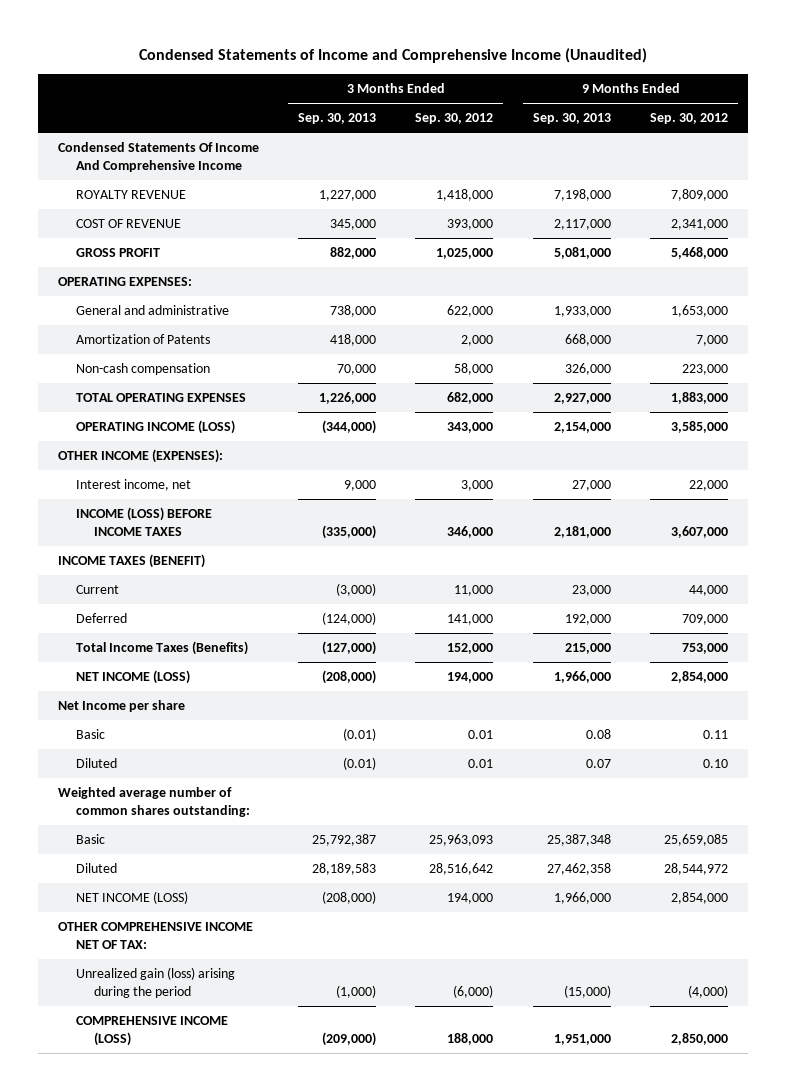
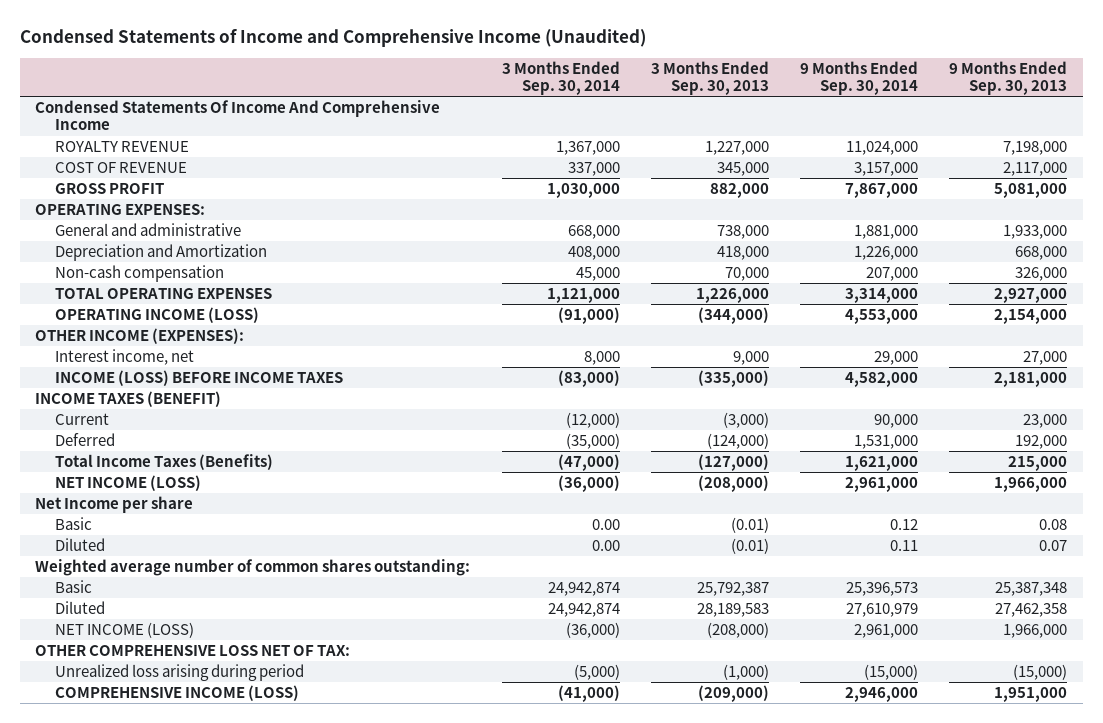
[415,113,494,125] Sep. 30, 2012 -> none
[650,113,729,125] Sep. 30, 2012 -> none
none -> [501,60,620,96] 3 Months Ended Sep. 30, 2014
none -> [800,60,919,96] 9 Months Ended Sep. 30, 2014
[75,334,210,345] Amortization of Patents -> [55,244,268,262] Depreciation and Amortization
[57,922,253,950] OTHER COMPREHENSIVE INCOME NET OF TAX: -> [35,645,351,657] OTHER COMPREHENSIVE LOSS NET OF TAX:
[75,967,235,999] Unrealized gain (loss) arising during the period -> [55,664,305,682] Unrealized loss arising during period

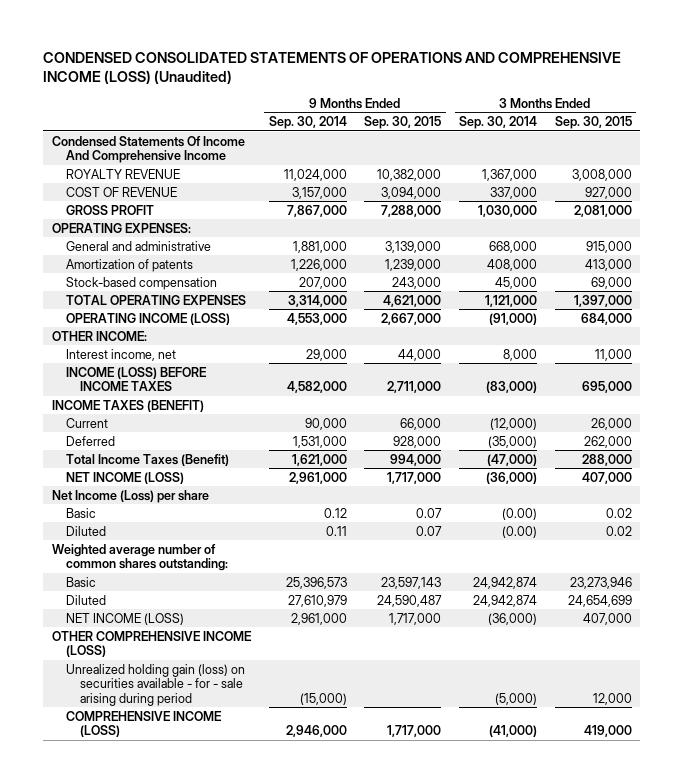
[19,28,646,47] Condensed Statements of Income and Comprehensive Income (Unaudited) -> [43,51,622,85] CONDENSED CONSOLIDATED STATEMENTS OF OPERATIONS AND COMPREHENSIVE INCOME (LOSS) (Unaudited)
[650,60,769,96] 3 Months Ended Sep. 30, 2013 -> none
[949,60,1068,96] 9 Months Ended Sep. 30, 2013 -> none
none -> [364,116,442,130] Sep. 30, 2015
none -> [554,116,632,130] Sep. 30, 2015
[55,244,268,262] Depreciation and Amortization -> [65,258,193,272] Amortization of patents
[55,265,225,283] Non-cash compensation -> [65,276,217,290] Stock-based compensation
[35,328,245,345] OTHER INCOME (EXPENSES): -> [52,330,148,341] OTHER INCOME:
[55,454,274,471] Total Income Taxes (Benefits) -> [65,453,229,466] Total Income Taxes (Benefit)
[35,496,194,514] Net Income per share -> [52,489,210,503] Net Income (Loss) per share
[591,519,620,531] 0.00 -> [501,507,537,520] (0.00)
[591,540,620,552] 0.00 -> [501,525,537,538] (0.00)
[35,645,351,657] OTHER COMPREHENSIVE LOSS NET OF TAX: -> [52,630,253,658] OTHER COMPREHENSIVE INCOME (LOSS)
[55,664,305,682] Unrealized loss arising during period -> [65,663,245,706] Unrealized holding gain (loss) on securities available - for - sale arising during period

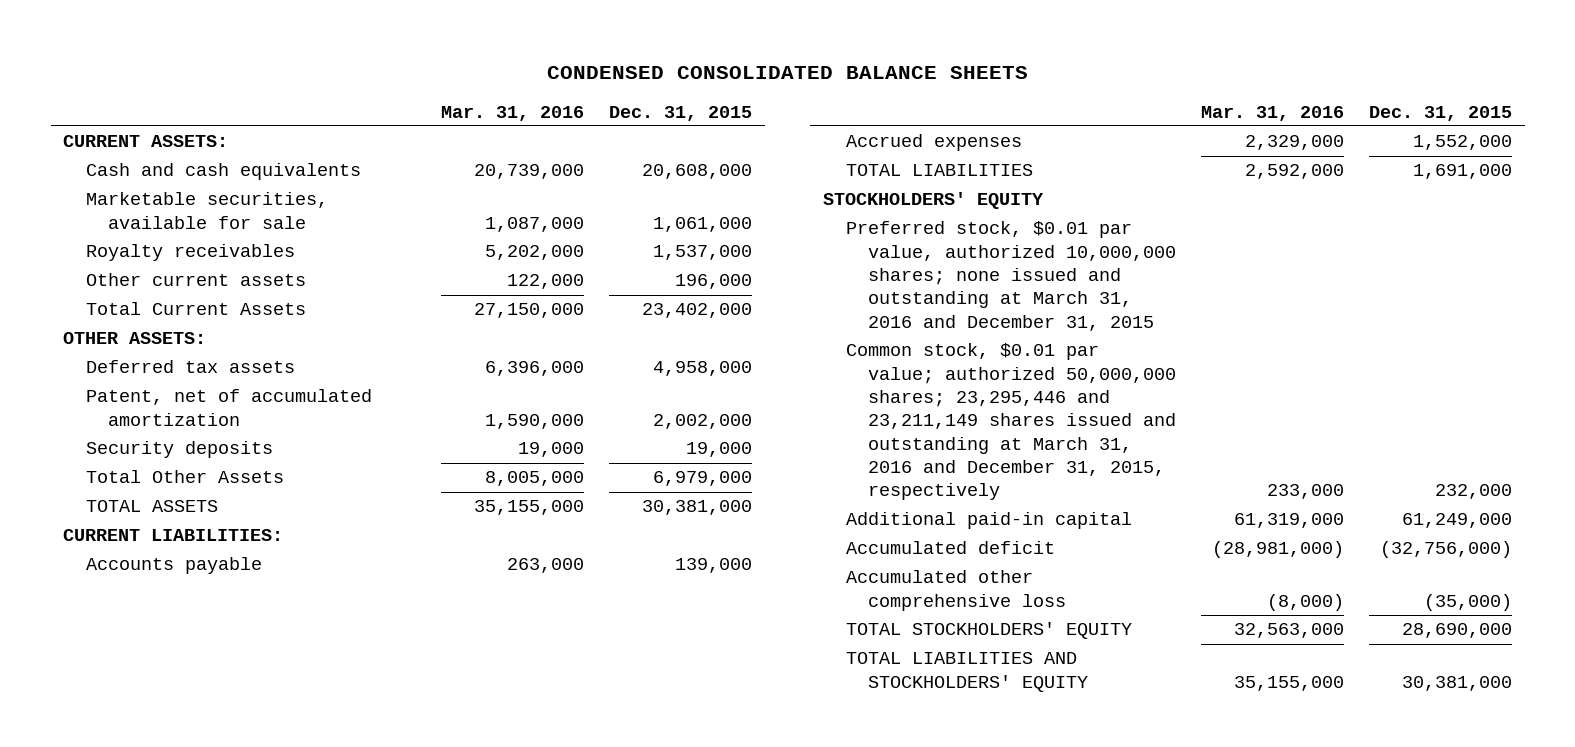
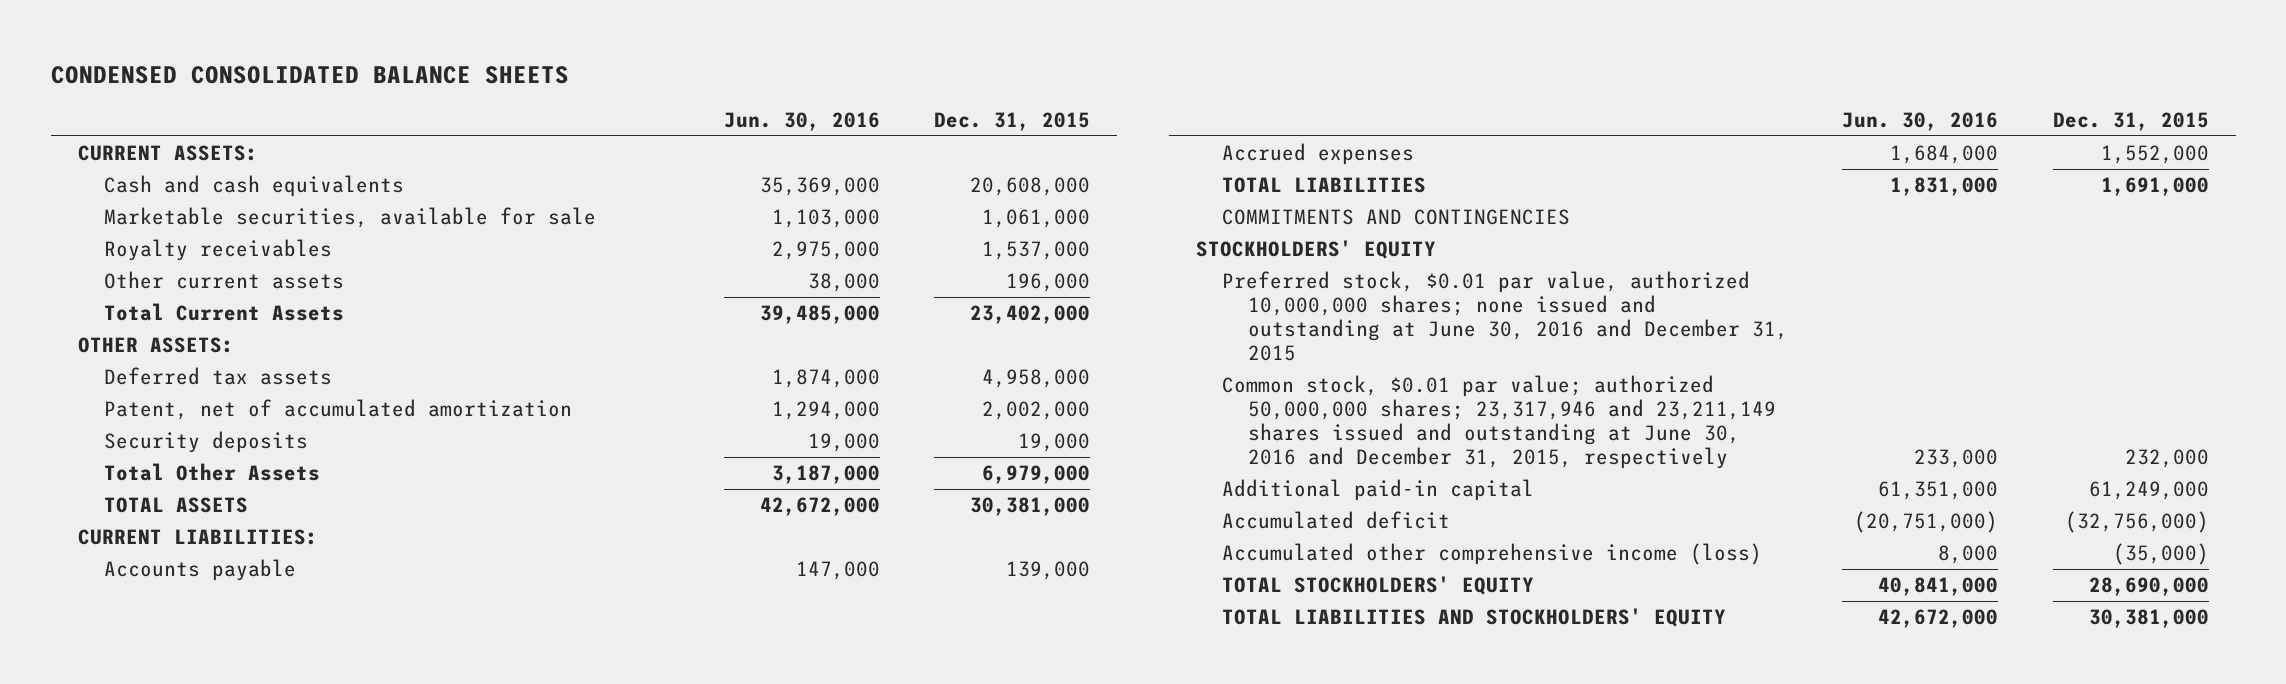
[441,105,585,121] Mar. 31, 2016 -> none
none -> [724,111,881,131] Jun. 30, 2016
none -> [1222,209,1571,226] COMMITMENTS AND CONTINGENCIES
[845,221,1176,331] Preferred stock, $0.01 par value, authorized 10,000,000 shares; none issued and outstanding at March 31, 2016 and December 31, 2015 -> [1222,271,1789,362] Preferred stock, $0.01 par value, authorized 10,000,000 shares; none issued and outstanding at June 30, 2016 and December 31, 2015
[845,343,1176,501] Common stock, $0.01 par value; authorized 50,000,000 shares; 23,295,446 and 23,211,149 shares issued and outstanding at March 31, 2016 and December 31, 2015, respectively -> [1222,375,1777,470] Common stock, $0.01 par value; authorized 50,000,000 shares; 23,317,946 and 23,211,149 shares issued and outstanding at June 30, 2016 and December 31, 2015, respectively
[845,570,1066,611] Accumulated other comprehensive loss -> [1222,543,1763,566] Accumulated other comprehensive income (loss)

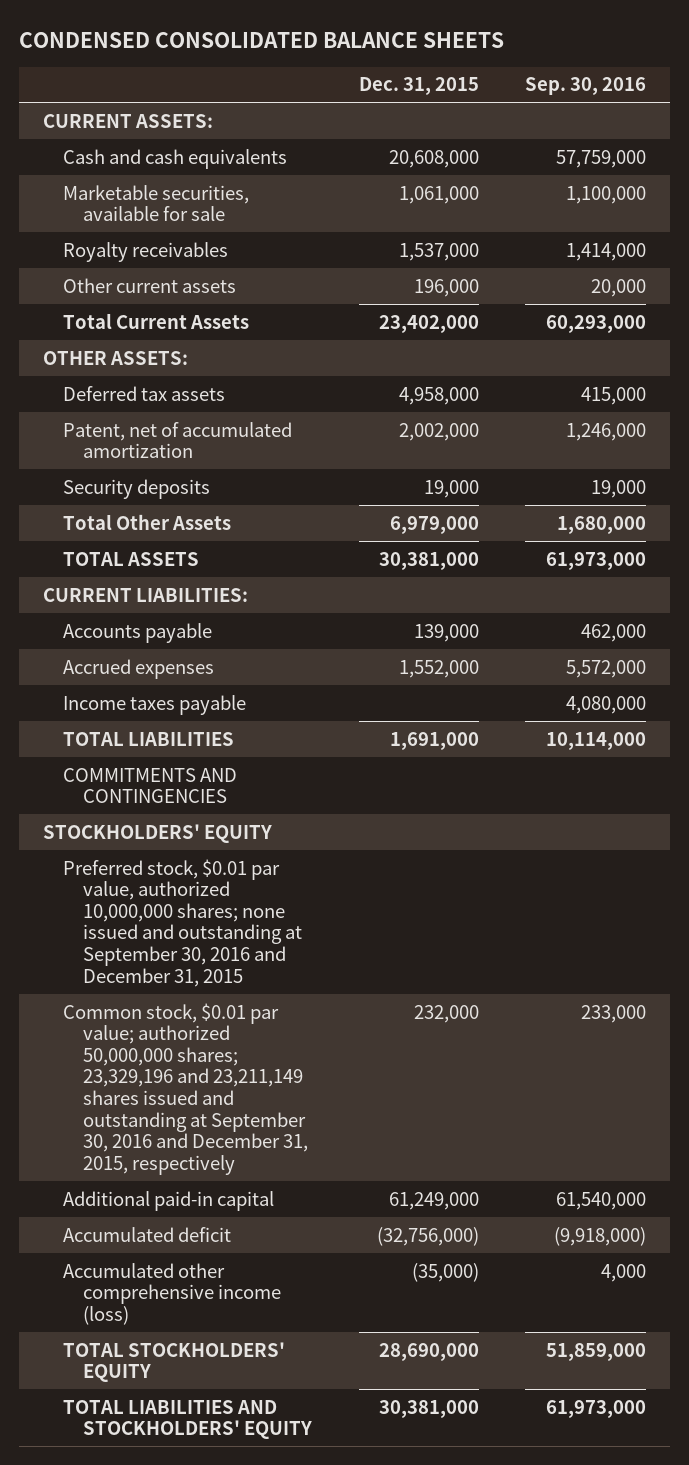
[724,111,881,131] Jun. 30, 2016 -> none
none -> [525,77,647,96] Sep. 30, 2016
none -> [62,694,246,715] Income taxes payable
[1222,271,1789,362] Preferred stock, $0.01 par value, authorized 10,000,000 shares; none issued and outstanding at June 30, 2016 and December 31, 2015 -> [62,858,302,987] Preferred stock, $0.01 par value, authorized 10,000,000 shares; none issued and outstanding at September 30, 2016 and December 31, 2015
[1222,375,1777,470] Common stock, $0.01 par value; authorized 50,000,000 shares; 23,317,946 and 23,211,149 shares issued and outstanding at June 30, 2016 and December 31, 2015, respectively -> [62,1002,308,1175] Common stock, $0.01 par value; authorized 50,000,000 shares; 23,329,196 and 23,211,149 shares issued and outstanding at September 30, 2016 and December 31, 2015, respectively

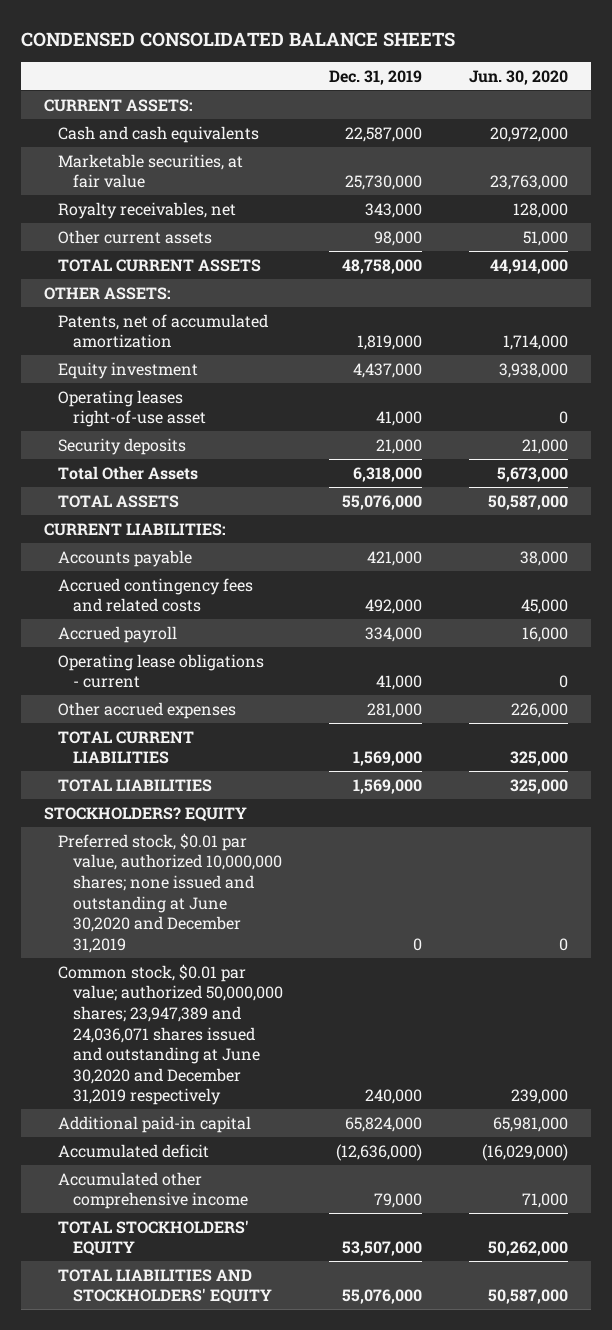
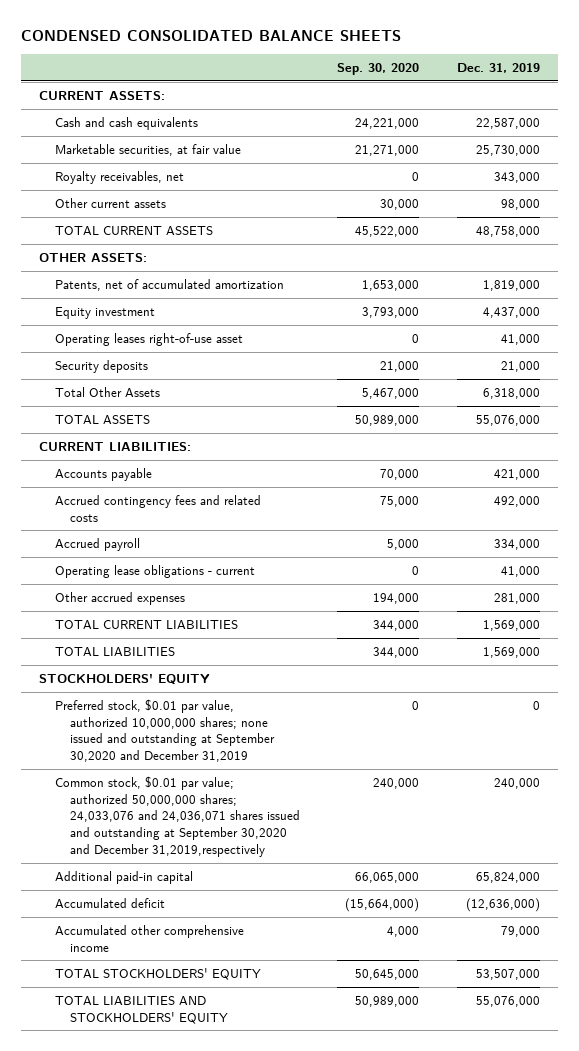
[468,69,568,85] Jun. 30, 2020 -> none
none -> [337,62,420,75] Sep. 30, 2020
[44,806,248,822] STOCKHOLDERS? EQUITY -> [39,673,211,685] STOCKHOLDERS' EQUITY
[58,832,282,953] Preferred stock, $0.01 par value, authorized 10,000,000 shares; none issued and outstanding at June 30,2020 and December 31,2019 -> [54,698,276,763] Preferred stock, $0.01 par value, authorized 10,000,000 shares; none issued and outstanding at September 30,2020 and December 31,2019
[58,963,283,1106] Common stock, $0.01 par value; authorized 50,000,000 shares; 23,947,389 and 24,036,071 shares issued and outstanding at June 30,2020 and December 31,2019 respectively -> [54,775,301,857] Common stock, $0.01 par value; authorized 50,000,000 shares; 24,033,076 and 24,036,071 shares issued and outstanding at September 30,2020 and December 31,2019,respectively

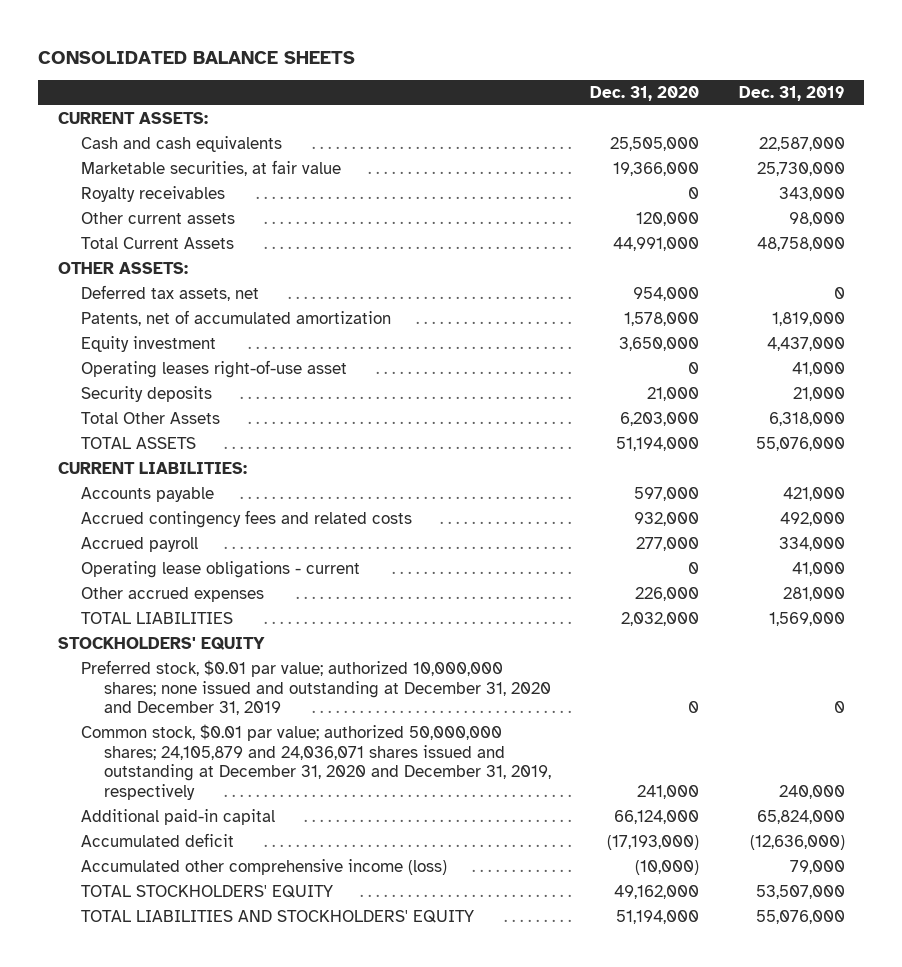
[20,29,401,41] CONDENSED CONSOLIDATED BALANCE SHEETS -> [38,50,356,64] CONSOLIDATED BALANCE SHEETS
[337,62,420,75] Sep. 30, 2020 -> none
none -> [590,85,700,101] Dec. 31, 2020
[54,170,184,184] Royalty receivables, net -> [81,185,226,202] Royalty receivables
[54,225,213,235] TOTAL CURRENT ASSETS -> [81,236,235,249] Total Current Assets
none -> [81,284,260,301] Deferred tax assets, net
[54,619,238,629] TOTAL CURRENT LIABILITIES -> none
[54,698,276,763] Preferred stock, $0.01 par value, authorized 10,000,000 shares; none issued and outstanding at September 30,2020 and December 31,2019 -> [81,659,552,716] Preferred stock, $0.01 par value; authorized 10,000,000 shares; none issued and outstanding at December 31, 2020 and December 31, 2019
[54,775,301,857] Common stock, $0.01 par value; authorized 50,000,000 shares; 24,033,076 and 24,036,071 shares issued and outstanding at September 30,2020 and December 31,2019,respectively -> [81,723,552,801] Common stock, $0.01 par value; authorized 50,000,000 shares; 24,105,879 and 24,036,071 shares issued and outstanding at December 31, 2020 and December 31, 2019, respectively
[54,924,244,952] Accumulated other comprehensive income -> [81,858,448,875] Accumulated other comprehensive income (loss)

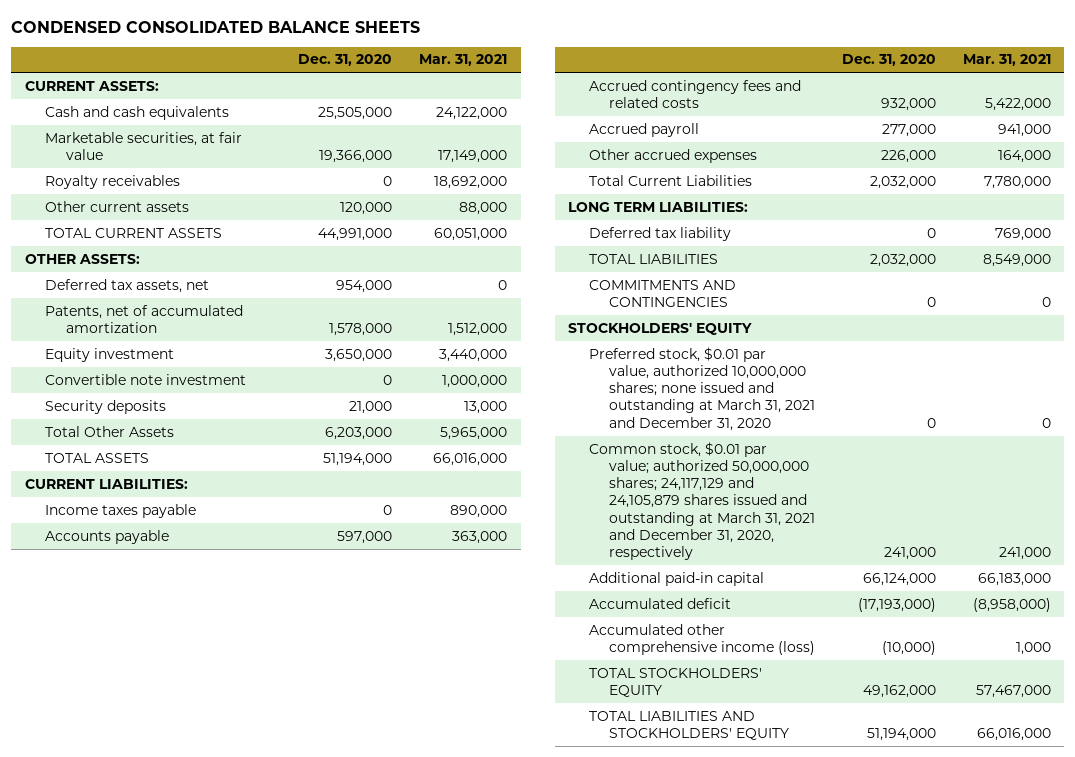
[38,50,356,64] CONSOLIDATED BALANCE SHEETS -> [11,20,421,33] CONDENSED CONSOLIDATED BALANCE SHEETS
[738,85,845,101] Dec. 31, 2019 -> none
none -> [419,54,508,67] Mar. 31, 2021
[81,236,235,249] Total Current Assets -> [45,227,223,238] TOTAL CURRENT ASSETS
[81,359,348,378] Operating leases right-of-use asset -> none
none -> [45,373,247,385] Convertible note investment
none -> [45,503,197,518] Income taxes payable
[81,560,361,578] Operating lease obligations - current -> none
none -> [588,174,752,186] Total Current Liabilities
none -> [568,201,749,212] LONG TERM LIABILITIES:
none -> [588,226,731,241] Deferred tax liability
none -> [588,279,736,307] COMMITMENTS AND CONTINGENCIES
[81,659,552,716] Preferred stock, $0.01 par value; authorized 10,000,000 shares; none issued and outstanding at December 31, 2020 and December 31, 2019 -> [588,346,816,431] Preferred stock, $0.01 par value, authorized 10,000,000 shares; none issued and outstanding at March 31, 2021 and December 31, 2020
[81,723,552,801] Common stock, $0.01 par value; authorized 50,000,000 shares; 24,105,879 and 24,036,071 shares issued and outstanding at December 31, 2020 and December 31, 2019, respectively -> [588,441,816,561] Common stock, $0.01 par value; authorized 50,000,000 shares; 24,117,129 and 24,105,879 shares issued and outstanding at March 31, 2021 and December 31, 2020, respectively

